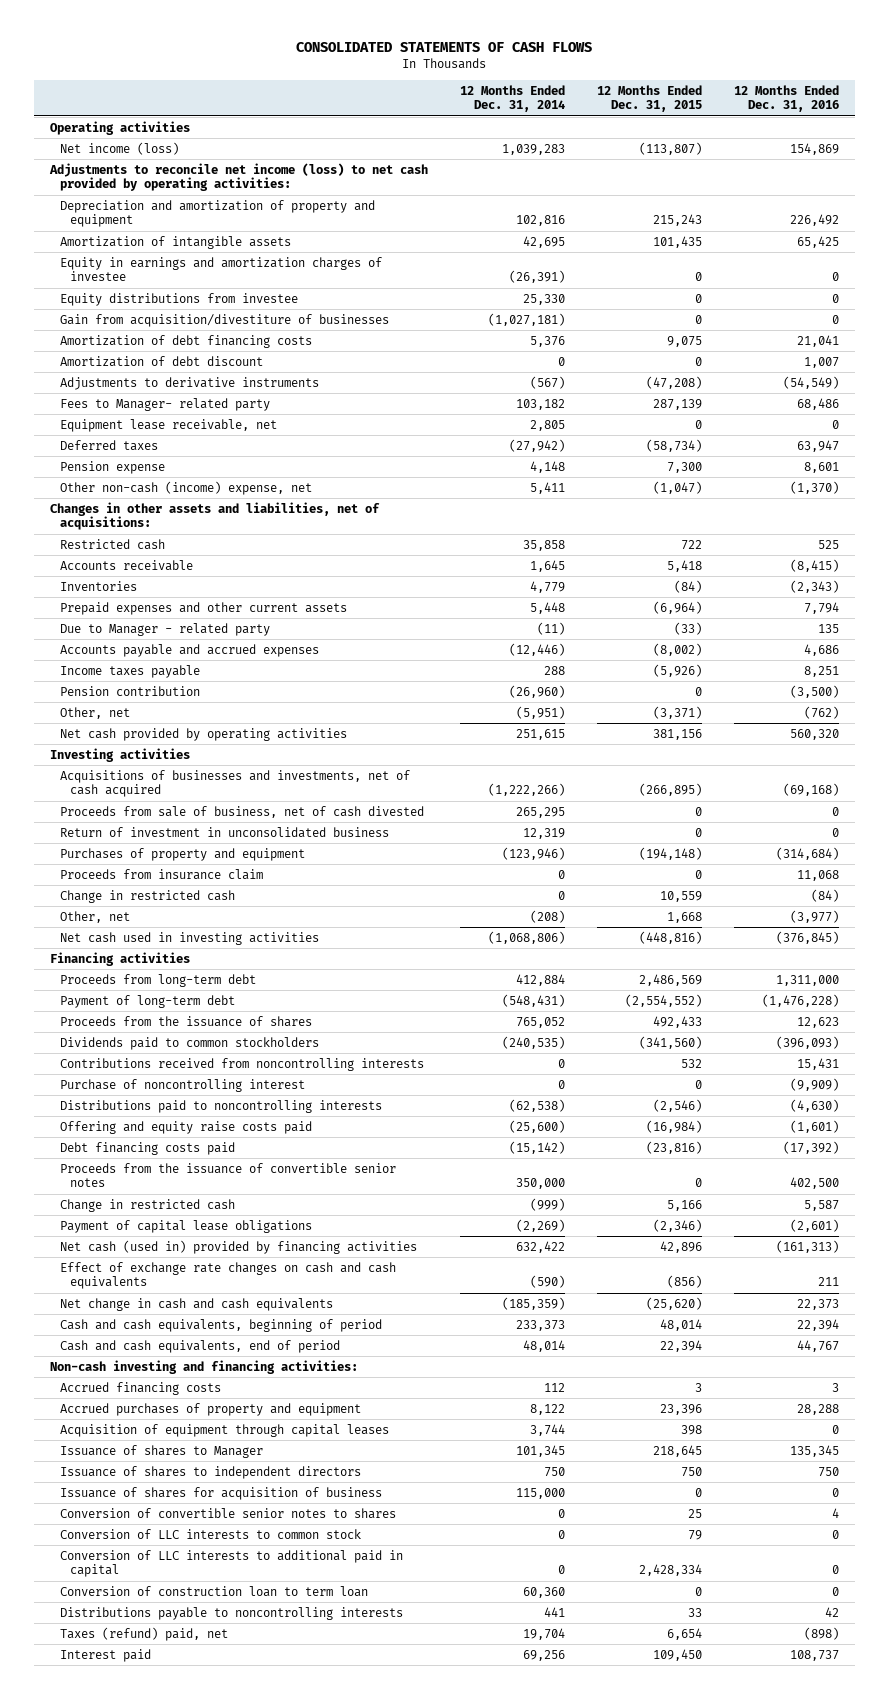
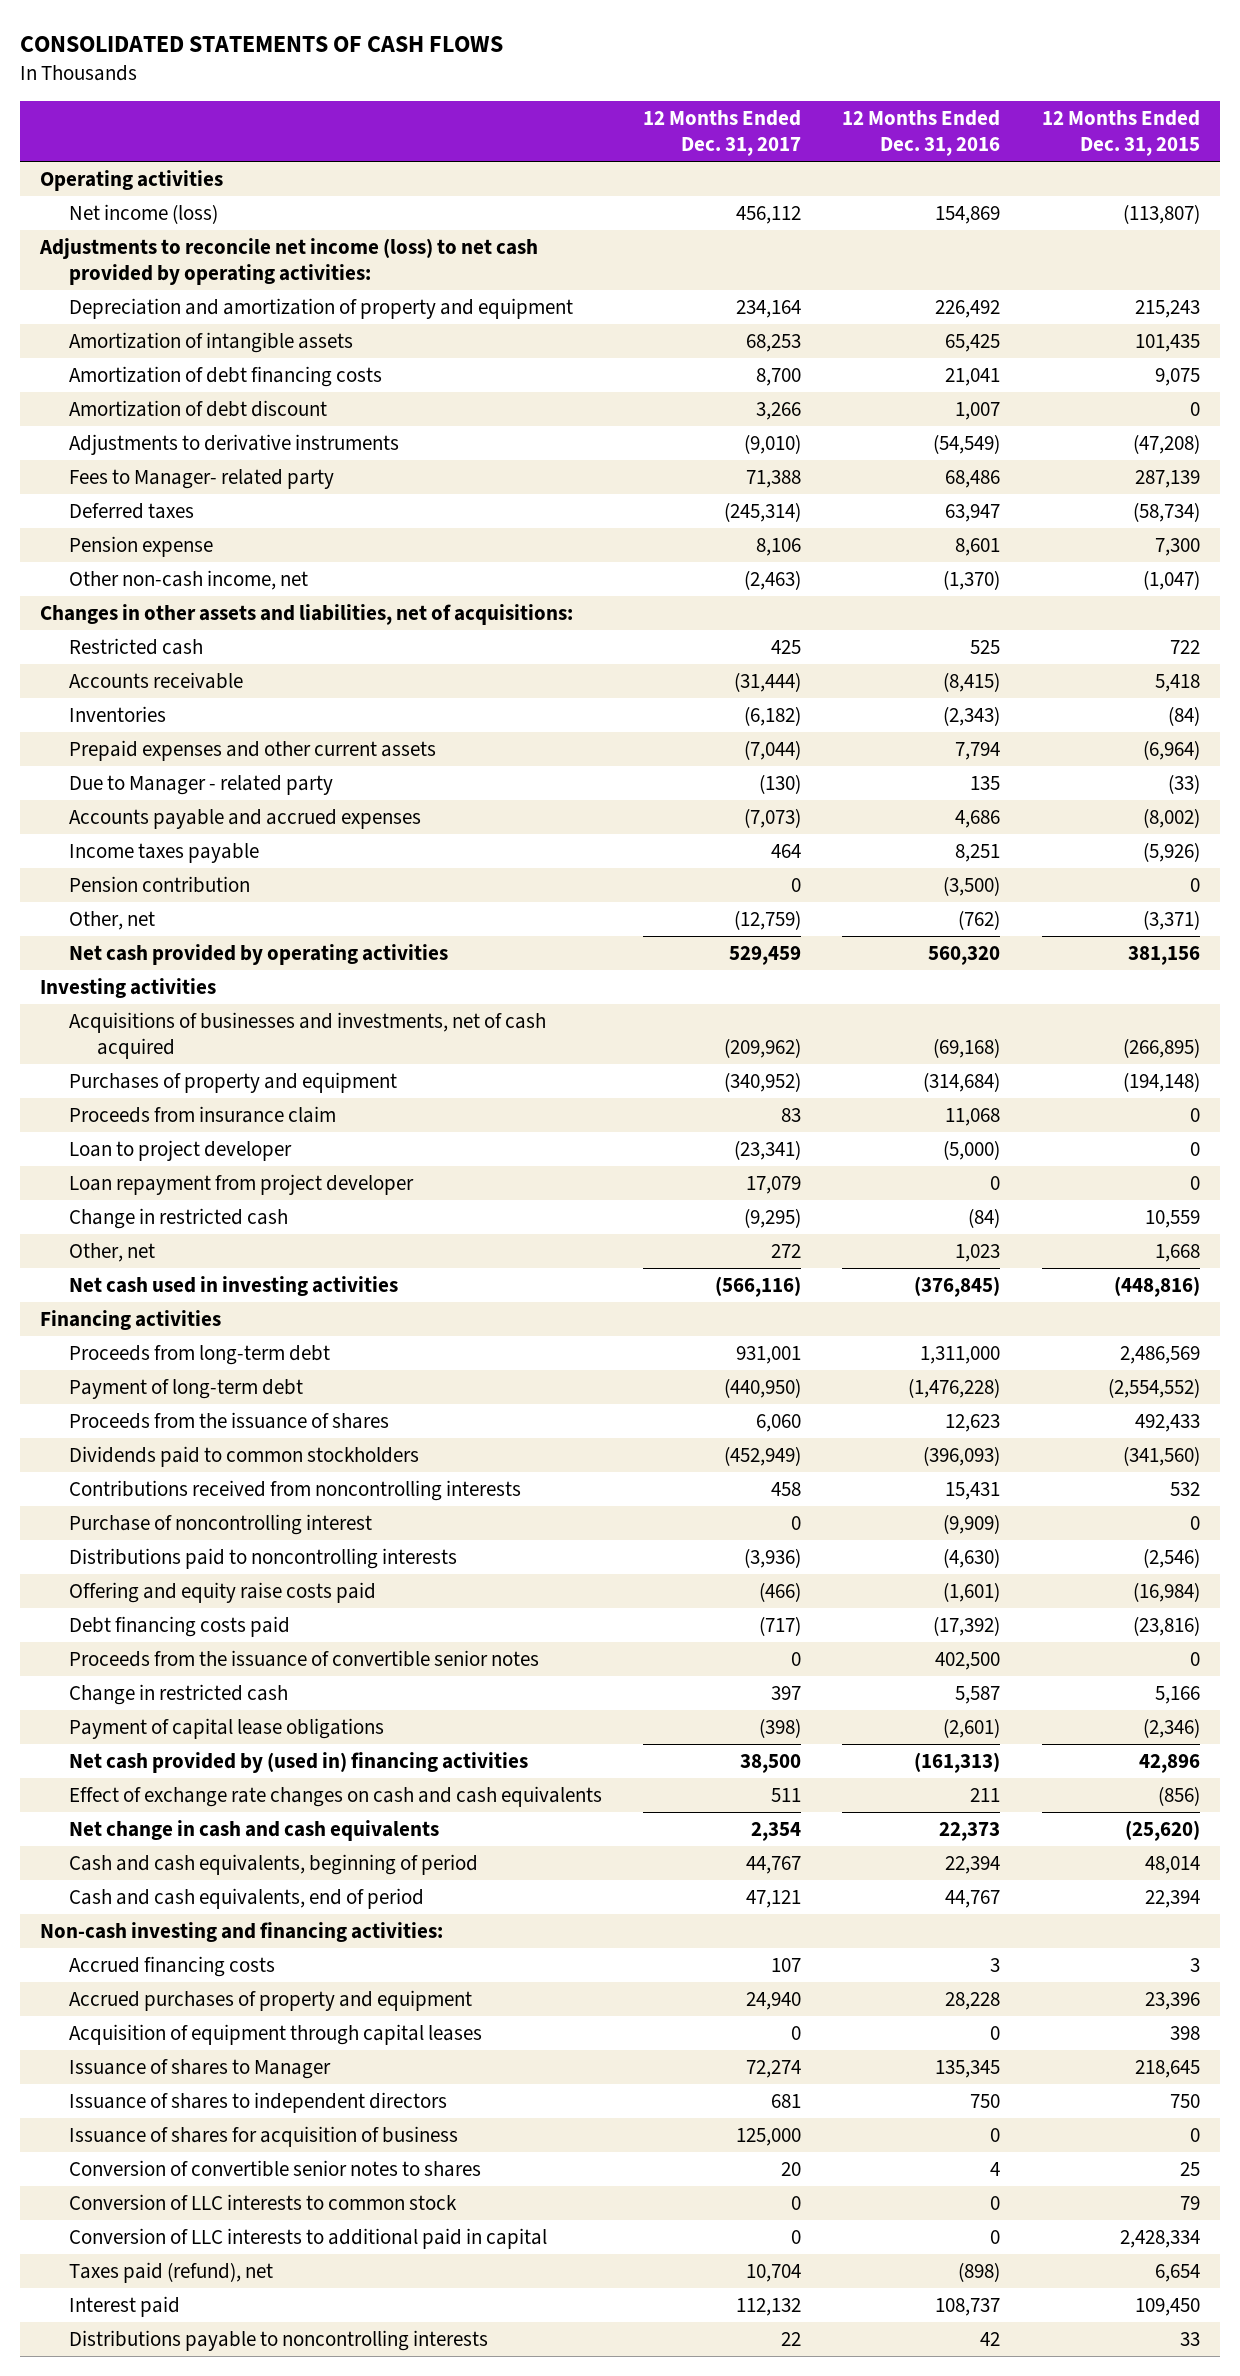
[459,84,565,113] 12 Months Ended Dec. 31, 2014 -> none
none -> [642,109,801,157] 12 Months Ended Dec. 31, 2017
[59,256,382,282] Equity in earnings and amortization charges of investee -> none
[59,292,298,306] Equity distributions from investee -> none
[59,313,389,327] Gain from acquisition/divestiture of businesses -> none
[59,418,277,432] Equipment lease receivable, net -> none
[59,480,312,495] Other non-cash (income) expense, net -> [68,569,308,590] Other non-cash income, net
[59,805,424,818] Proceeds from sale of business, net of cash divested -> none
[59,826,389,838] Return of investment in unconsolidated business -> none
none -> [68,1139,292,1161] Loan to project developer
none -> [68,1173,414,1195] Loan repayment from project developer
[789,909,839,923] (3,977) -> [955,1243,1001,1262] 1,023
[59,1239,417,1254] Net cash (used in) provided by financing activities -> [68,1751,528,1773] Net cash provided by (used in) financing activities
[796,1403,839,1415] 28,288 -> [945,1991,1001,2010] 28,228
[59,1585,368,1597] Conversion of construction loan to term loan -> none
[59,1626,228,1641] Taxes (refund) paid, net -> [68,2261,273,2283] Taxes paid (refund), net
[59,1606,403,1620] Distributions payable to noncontrolling interests -> [68,2329,488,2351] Distributions payable to noncontrolling interests

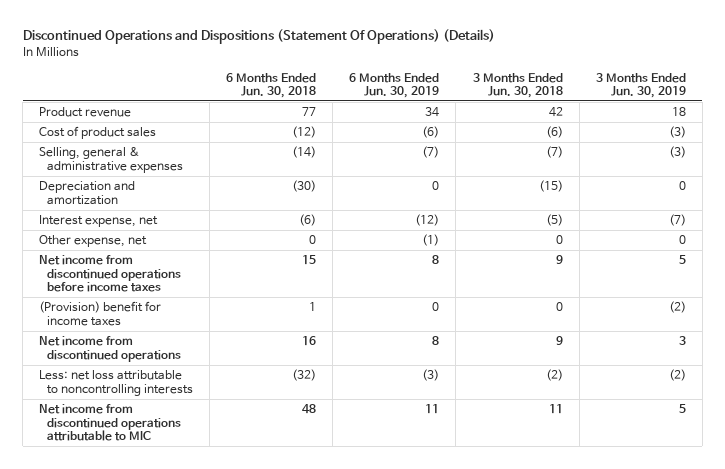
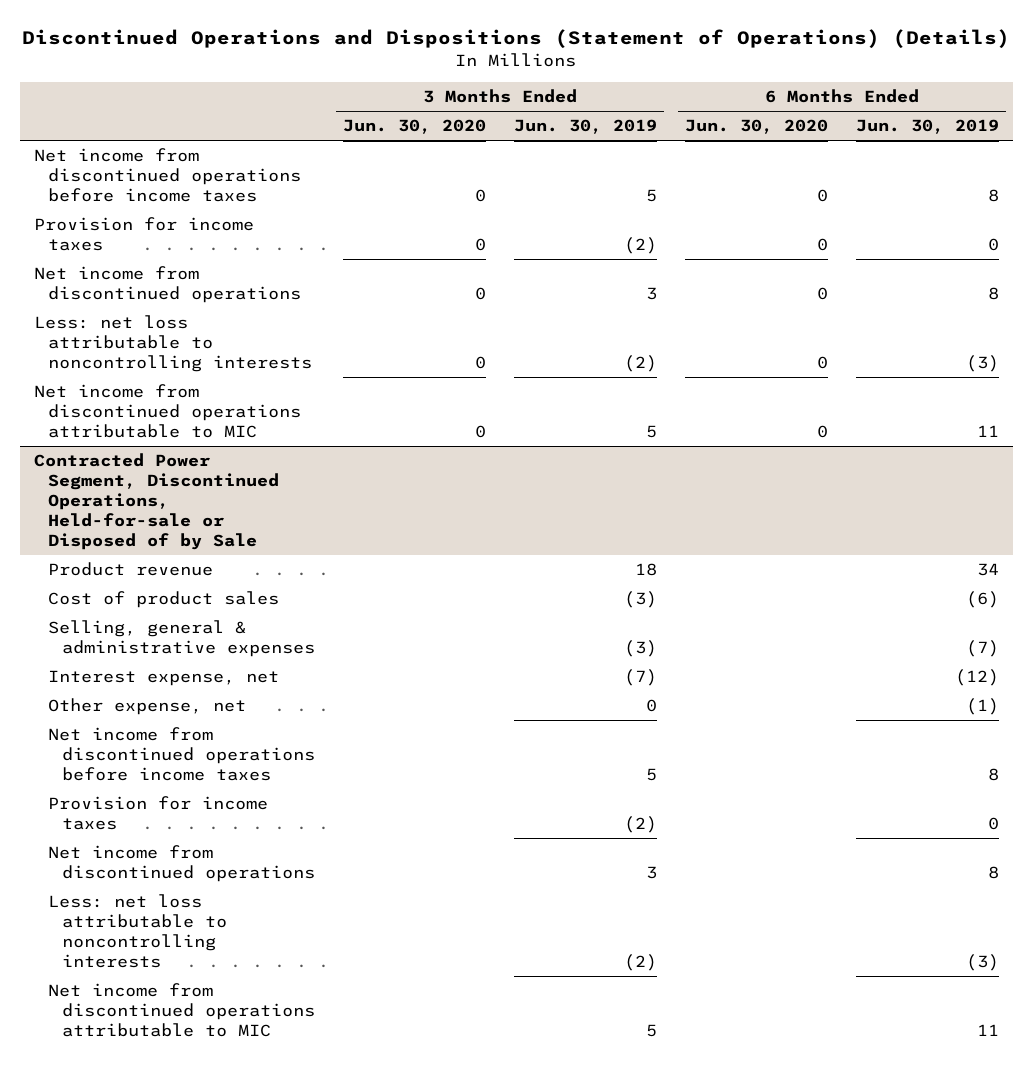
[22,29,495,45] Discontinued Operations and Dispositions (Statement Of Operations) (Details) -> [22,29,1011,49] Discontinued Operations and Dispositions (Statement of Operations) (Details)
[226,72,317,98] 6 Months Ended Jun. 30, 2018 -> none
[472,72,563,98] 3 Months Ended Jun. 30, 2018 -> none
none -> [342,119,486,135] Jun. 30, 2020
none -> [684,119,828,135] Jun. 30, 2020
none -> [33,148,301,202] Net income from discontinued operations before income taxes
none -> [33,217,254,252] Provision for income taxes
none -> [33,266,301,304] Net income from discontinued operations
none -> [33,315,312,372] Less: net loss attributable to noncontrolling interests
none -> [33,384,301,438] Net income from discontinued operations attributable to MIC
none -> [33,453,279,550] Contracted Power Segment, Discontinued Operations, Held-for-sale or Disposed of by Sale
[39,181,136,205] Depreciation and amortization -> none
[39,301,162,326] (Provision) benefit for income taxes -> [47,796,268,831] Provision for income taxes

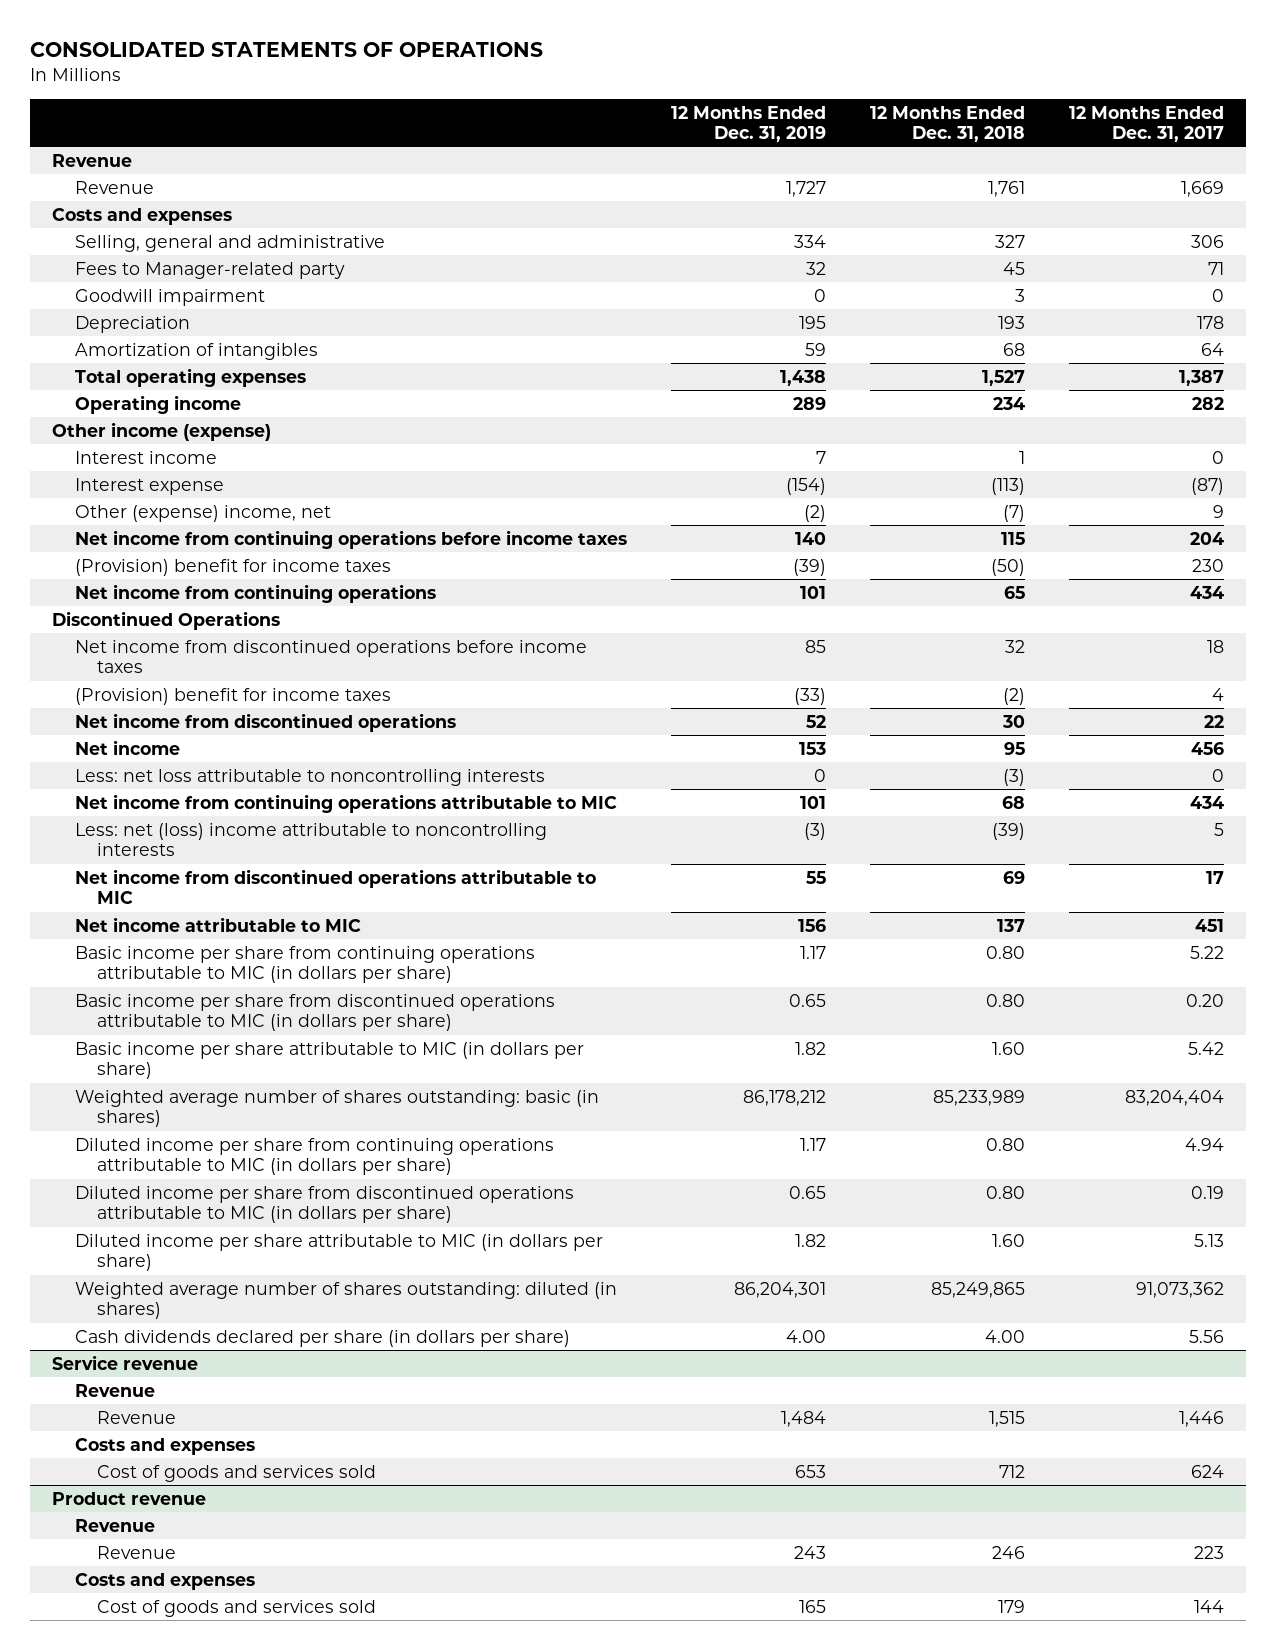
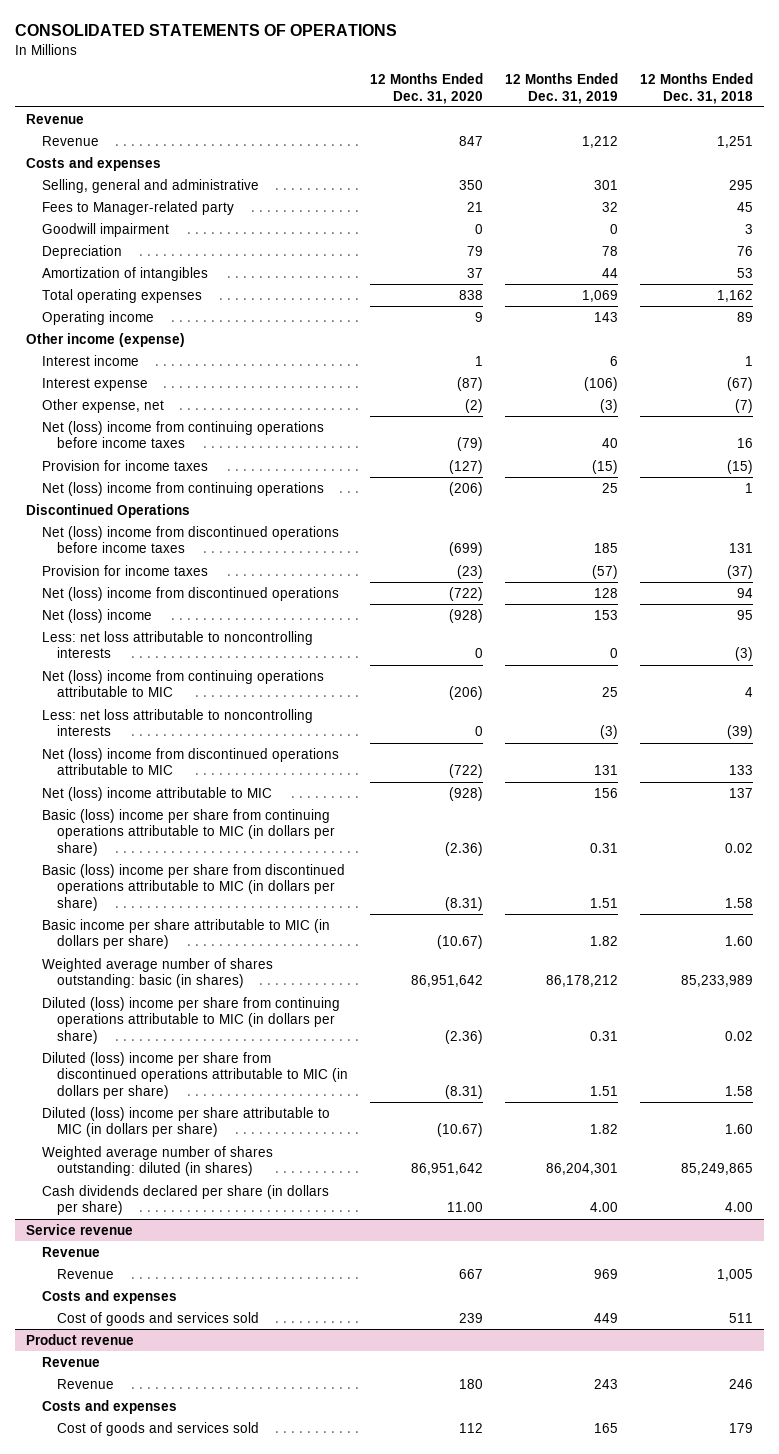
[1068,105,1224,143] 12 Months Ended Dec. 31, 2017 -> none
none -> [370,72,484,104] 12 Months Ended Dec. 31, 2020
[785,180,826,197] 1,727 -> [582,135,619,148] 1,212
[987,180,1025,197] 1,761 -> [717,135,754,148] 1,251
[793,234,826,248] 334 -> [594,179,619,190] 301
[994,234,1025,248] 327 -> [729,179,754,190] 295
[798,315,826,329] 195 -> [602,245,619,256] 78
[997,315,1025,329] 193 -> [737,245,754,256] 76
[804,342,826,356] 59 -> [602,267,619,278] 44
[1002,342,1025,356] 68 -> [737,267,754,278] 53
[779,369,826,386] 1,438 -> [582,289,619,302] 1,069
[981,369,1025,386] 1,527 -> [717,289,754,302] 1,162
[792,396,826,410] 289 -> [594,311,619,322] 143
[992,396,1025,410] 234 -> [737,311,754,322] 89
[815,450,826,464] 7 -> [610,355,619,366] 6
[785,477,826,495] (154) -> [584,376,619,391] (106)
[990,477,1025,495] (113) -> [727,376,754,391] (67)
[74,504,331,522] Other (expense) income, net -> [41,398,164,413] Other expense, net
[803,504,826,522] (2) -> [600,398,619,413] (3)
[74,529,627,549] Net income from continuing operations before income taxes -> [41,420,324,449] Net (loss) income from continuing operations before income taxes
[794,531,826,545] 140 -> [602,438,619,449] 40
[1000,531,1025,545] 115 -> [737,438,754,449] 16
[74,558,391,576] (Provision) benefit for income taxes -> [41,459,208,471] Provision for income taxes
[792,558,826,576] (39) -> [592,459,619,474] (15)
[990,558,1025,576] (50) -> [727,459,754,474] (15)
[74,583,436,603] Net income from continuing operations -> [41,481,324,496] Net (loss) income from continuing operations
[799,585,826,599] 101 -> [602,482,619,493] 25
[1003,585,1025,599] 65 -> [745,482,754,493] 1
[74,639,587,674] Net income from discontinued operations before income taxes -> [41,525,339,554] Net (loss) income from discontinued operations before income taxes
[804,639,826,653] 85 -> [594,543,619,554] 185
[1004,639,1025,653] 32 -> [729,543,754,554] 131
[74,687,391,705] (Provision) benefit for income taxes -> [41,564,208,576] Provision for income taxes
[793,687,826,705] (33) -> [592,564,619,579] (57)
[1002,687,1025,705] (2) -> [727,564,754,579] (37)
[74,712,456,732] Net income from discontinued operations -> [41,586,339,601] Net (loss) income from discontinued operations
[805,714,826,728] 52 -> [594,587,619,598] 128
[1001,714,1025,728] 30 -> [737,587,754,598] 94
[74,739,180,755] Net income -> [41,608,152,623] Net (loss) income
[74,793,617,813] Net income from continuing operations attributable to MIC -> [41,669,324,698] Net (loss) income from continuing operations attributable to MIC
[799,795,826,809] 101 -> [602,687,619,698] 25
[1001,795,1025,809] 68 -> [745,687,754,698] 4
[74,822,547,857] Less: net (loss) income attributable to noncontrolling interests -> [41,708,313,737] Less: net loss attributable to noncontrolling interests
[74,868,596,905] Net income from discontinued operations attributable to MIC -> [41,747,339,776] Net (loss) income from discontinued operations attributable to MIC
[805,870,826,884] 55 -> [594,765,619,776] 131
[1002,870,1025,884] 69 -> [729,765,754,776] 133
[74,916,361,932] Net income attributable to MIC -> [41,786,272,801] Net (loss) income attributable to MIC
[74,945,535,984] Basic income per share from continuing operations attributable to MIC (in dollars per share) -> [41,808,336,857] Basic (loss) income per share from continuing operations attributable to MIC (in dollars per share)
[799,945,826,959] 1.17 -> [590,843,619,854] 0.31
[985,945,1025,959] 0.80 -> [725,843,754,854] 0.02
[74,993,555,1032] Basic income per share from discontinued operations attributable to MIC (in dollars per share) -> [41,863,345,912] Basic (loss) income per share from discontinued operations attributable to MIC (in dollars per share)
[788,993,826,1007] 0.65 -> [590,898,619,909] 1.51
[985,993,1025,1007] 0.80 -> [725,898,754,909] 1.58
[74,1137,554,1176] Diluted income per share from continuing operations attributable to MIC (in dollars per share) -> [41,996,340,1045] Diluted (loss) income per share from continuing operations attributable to MIC (in dollars per share)
[799,1137,826,1151] 1.17 -> [590,1031,619,1042] 0.31
[985,1137,1025,1151] 0.80 -> [725,1031,754,1042] 0.02
[74,1185,574,1224] Diluted income per share from discontinued operations attributable to MIC (in dollars per share) -> [41,1051,349,1100] Diluted (loss) income per share from discontinued operations attributable to MIC (in dollars per share)
[788,1185,826,1199] 0.65 -> [590,1086,619,1097] 1.51
[985,1185,1025,1199] 0.80 -> [725,1086,754,1097] 1.58
[74,1233,603,1272] Diluted income per share attributable to MIC (in dollars per share) -> [41,1106,330,1138] Diluted (loss) income per share attributable to MIC (in dollars per share)
[780,1410,826,1427] 1,484 -> [594,1268,619,1279] 969
[988,1410,1025,1427] 1,515 -> [717,1268,754,1281] 1,005
[794,1464,826,1478] 653 -> [594,1312,619,1323] 449
[998,1464,1025,1478] 712 -> [729,1312,754,1323] 511

